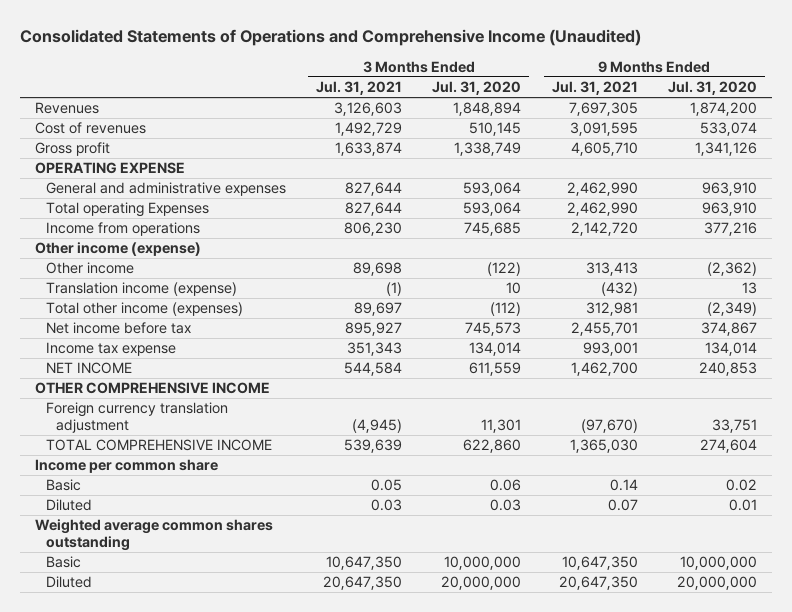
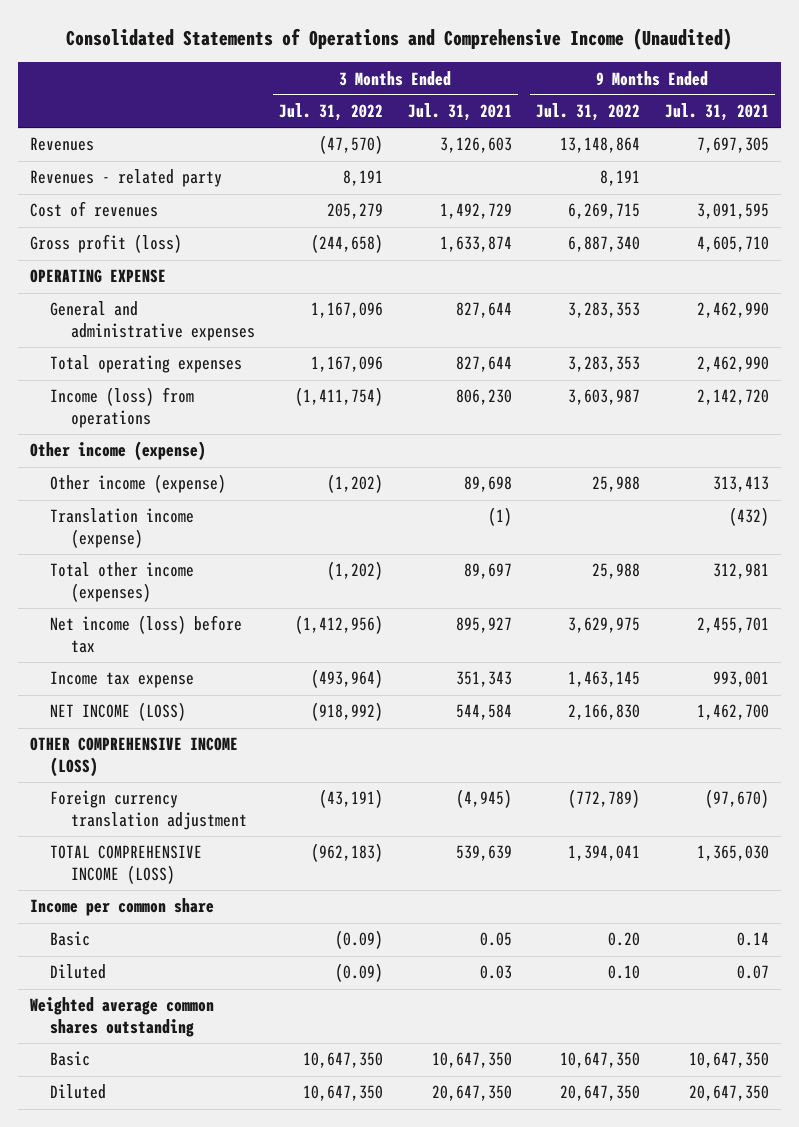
[432,81,522,96] Jul. 31, 2020 -> none
[668,81,758,96] Jul. 31, 2020 -> none
none -> [279,103,384,122] Jul. 31, 2022
none -> [536,103,641,122] Jul. 31, 2022
none -> [30,169,223,188] Revenues - related party
[35,142,111,157] Gross profit -> [30,234,183,254] Gross profit (loss)
[45,202,209,218] Total operating Expenses -> [50,355,243,374] Total operating expenses
[45,222,200,237] Income from operations -> [50,387,195,429] Income (loss) from operations
[45,262,134,275] Other income -> [50,474,227,494] Other income (expense)
[45,322,191,335] Net income before tax -> [50,615,243,654] Net income (loss) before tax
[45,362,132,375] NET INCOME -> [50,702,187,722] NET INCOME (LOSS)
[35,382,271,395] OTHER COMPREHENSIVE INCOME -> [30,737,239,778] OTHER COMPREHENSIVE INCOME (LOSS)
[45,439,272,452] TOTAL COMPREHENSIVE INCOME -> [50,845,203,885] TOTAL COMPREHENSIVE INCOME (LOSS)

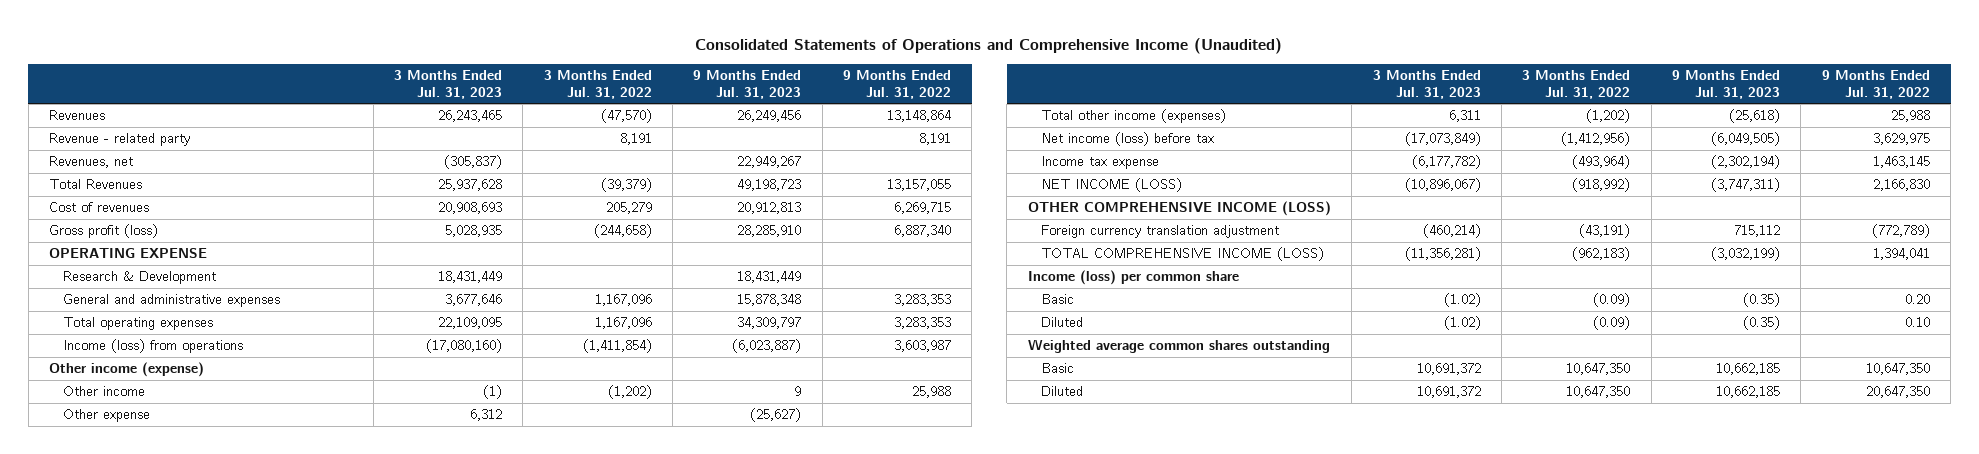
[407,103,512,122] Jul. 31, 2021 -> none
[664,103,769,122] Jul. 31, 2021 -> none
none -> [393,70,502,99] 3 Months Ended Jul. 31, 2023
none -> [693,70,802,99] 9 Months Ended Jul. 31, 2023
[30,169,223,188] Revenues - related party -> [49,133,191,147] Revenue - related party
none -> [49,156,134,169] Revenues, net
none -> [49,179,143,190] Total Revenues
none -> [62,271,216,285] Research & Development
[295,387,384,407] (1,411,754) -> [582,339,652,354] (1,411,854)
[50,508,195,549] Translation income (expense) -> none
[50,474,227,494] Other income (expense) -> [62,386,145,397] Other income
none -> [62,409,150,423] Other expense
[30,898,215,917] Income per common share -> [1027,270,1239,286] Income (loss) per common share

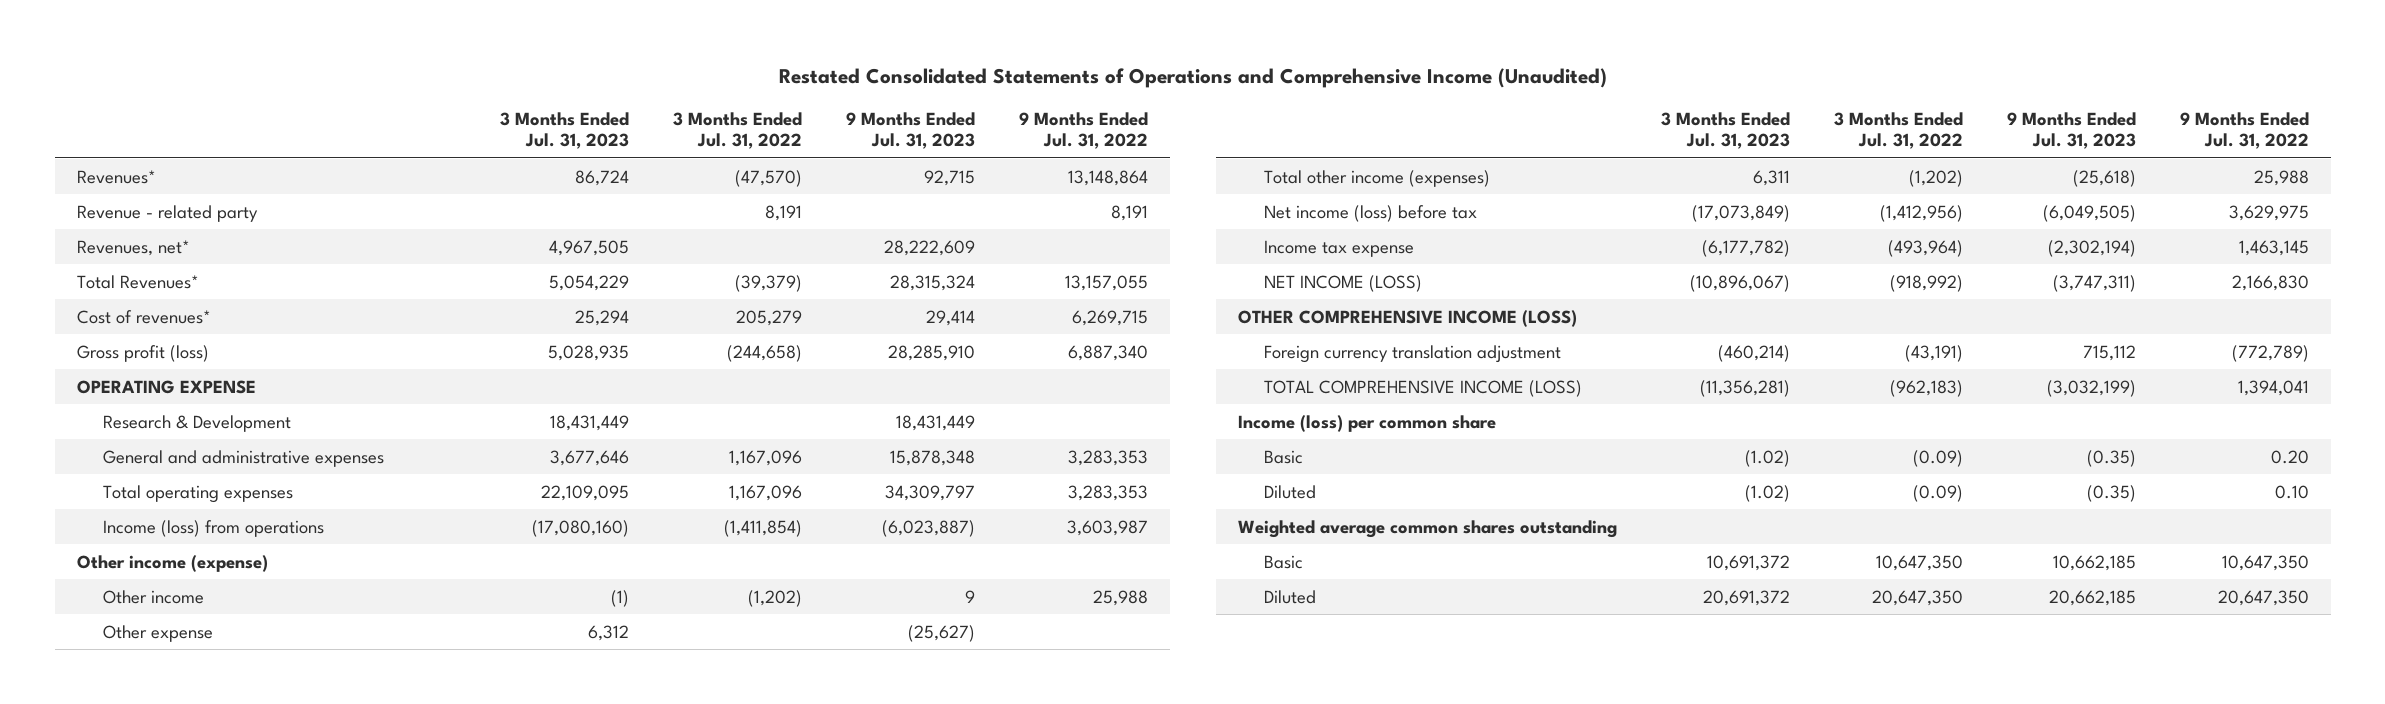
[695,38,1283,55] Consolidated Statements of Operations and Comprehensive Income (Unaudited) -> [778,67,1607,88] Restated Consolidated Statements of Operations and Comprehensive Income (Unaudited)
[49,110,106,121] Revenues -> [76,169,156,184] Revenues*
[437,110,502,123] 26,243,465 -> [574,169,629,186] 86,724
[737,110,802,123] 26,249,456 -> [923,169,975,186] 92,715
[49,156,134,169] Revenues, net -> [76,239,190,256] Revenues, net*
[443,155,502,170] (305,837) -> [548,239,629,256] 4,967,505
[737,156,802,169] 22,949,267 -> [883,239,975,256] 28,222,609
[49,179,143,190] Total Revenues -> [76,274,199,289] Total Revenues*
[437,179,502,192] 25,937,628 -> [548,274,629,291] 5,054,229
[737,179,802,192] 49,198,723 -> [889,274,975,291] 28,315,324
[49,202,150,213] Cost of revenues -> [76,309,211,324] Cost of revenues*
[437,202,502,215] 20,908,693 -> [574,309,629,326] 25,294
[737,202,802,215] 20,912,813 -> [925,309,975,326] 29,414
[1416,386,1481,399] 10,691,372 -> [1702,589,1790,606] 20,691,372
[1566,386,1631,399] 10,647,350 -> [1871,589,1963,606] 20,647,350
[1716,386,1781,399] 10,662,185 -> [2048,589,2136,606] 20,662,185

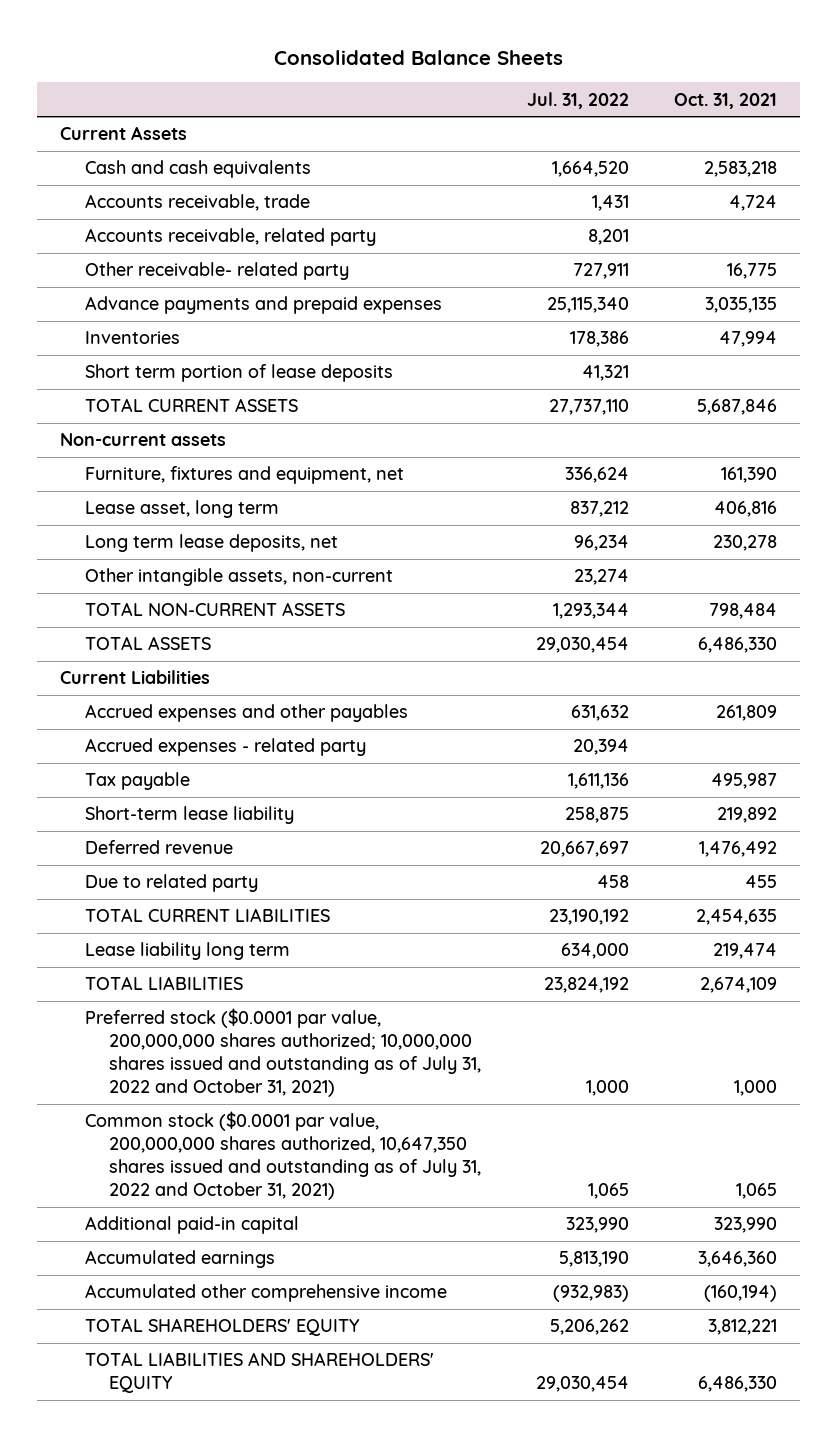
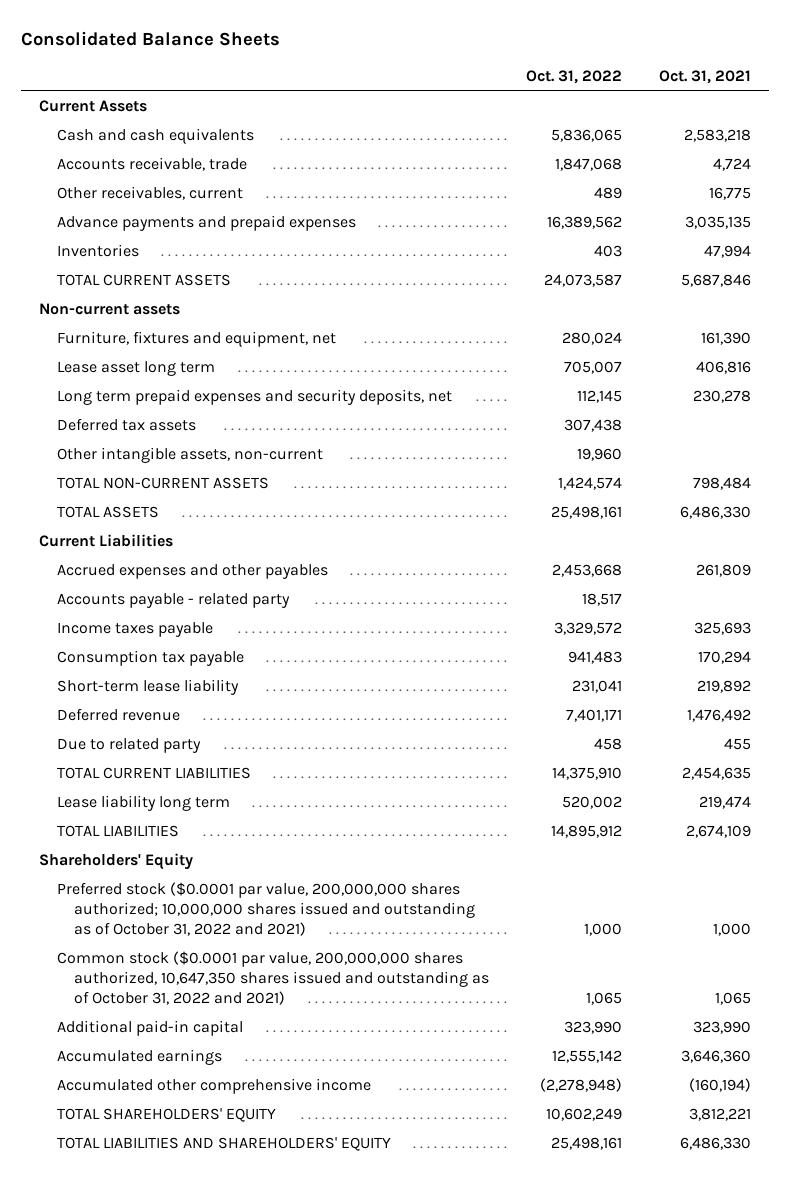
[526,91,629,109] Jul. 31, 2022 -> none
none -> [525,69,622,84] Oct. 31, 2022
[84,228,376,247] Accounts receivable, related party -> none
[84,262,349,281] Other receivable- related party -> [56,185,243,200] Other receivables, current
[84,364,393,383] Short term portion of lease deposits -> none
[84,500,279,519] Lease asset, long term -> [56,360,215,376] Lease asset long term
[84,534,338,553] Long term lease deposits, net -> [56,388,452,405] Long term prepaid expenses and security deposits, net
none -> [56,417,196,431] Deferred tax assets
[84,738,366,757] Accrued expenses - related party -> [56,592,290,608] Accounts payable - related party
[84,772,190,791] Tax payable -> [56,621,213,637] Income taxes payable
[711,773,778,790] 495,987 -> [693,621,751,635] 325,693
none -> [56,649,244,666] Consumption tax payable
none -> [39,852,194,870] Shareholders' Equity
[84,1008,482,1097] Preferred stock ($0.0001 par value, 200,000,000 shares authorized; 10,000,000 shares issued and outstanding as of July 31, 2022 and October 31, 2021) -> [56,881,475,936] Preferred stock ($0.0001 par value, 200,000,000 shares authorized; 10,000,000 shares issued and outstanding as of October 31, 2022 and 2021)
[84,1111,482,1200] Common stock ($0.0001 par value, 200,000,000 shares authorized, 10,647,350 shares issued and outstanding as of July 31, 2022 and October 31, 2021) -> [56,950,489,1005] Common stock ($0.0001 par value, 200,000,000 shares authorized, 10,647,350 shares issued and outstanding as of October 31, 2022 and 2021)

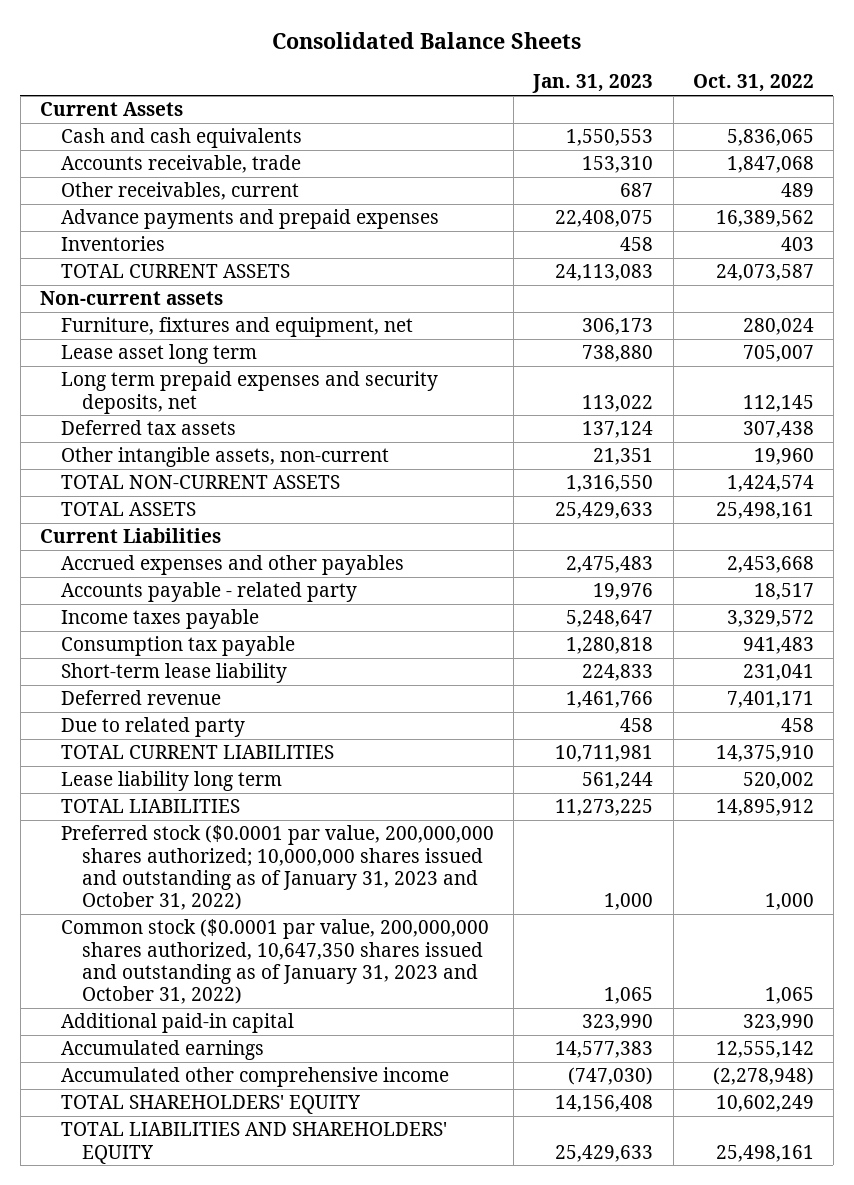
[658,69,751,84] Oct. 31, 2021 -> none
none -> [532,74,654,94] Jan. 31, 2023
[39,852,194,870] Shareholders' Equity -> none
[56,881,475,936] Preferred stock ($0.0001 par value, 200,000,000 shares authorized; 10,000,000 shares issued and outstanding as of October 31, 2022 and 2021) -> [61,825,495,911] Preferred stock ($0.0001 par value, 200,000,000 shares authorized; 10,000,000 shares issued and outstanding as of January 31, 2023 and October 31, 2022)
[56,950,489,1005] Common stock ($0.0001 par value, 200,000,000 shares authorized, 10,647,350 shares issued and outstanding as of October 31, 2022 and 2021) -> [61,919,490,1005] Common stock ($0.0001 par value, 200,000,000 shares authorized, 10,647,350 shares issued and outstanding as of January 31, 2023 and October 31, 2022)

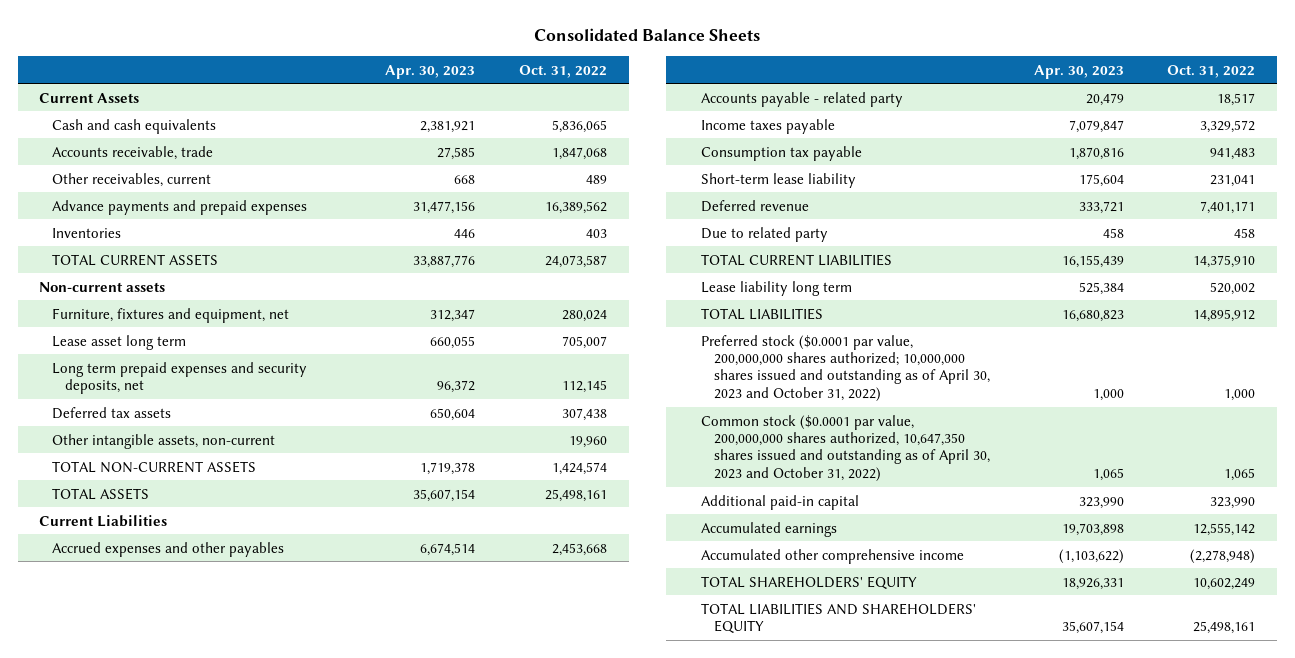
[532,74,654,94] Jan. 31, 2023 -> none
none -> [385,64,476,79] Apr. 30, 2023
[61,825,495,911] Preferred stock ($0.0001 par value, 200,000,000 shares authorized; 10,000,000 shares issued and outstanding as of January 31, 2023 and October 31, 2022) -> [701,334,990,402] Preferred stock ($0.0001 par value, 200,000,000 shares authorized; 10,000,000 shares issued and outstanding as of April 30, 2023 and October 31, 2022)
[61,919,490,1005] Common stock ($0.0001 par value, 200,000,000 shares authorized, 10,647,350 shares issued and outstanding as of January 31, 2023 and October 31, 2022) -> [701,414,990,482] Common stock ($0.0001 par value, 200,000,000 shares authorized, 10,647,350 shares issued and outstanding as of April 30, 2023 and October 31, 2022)

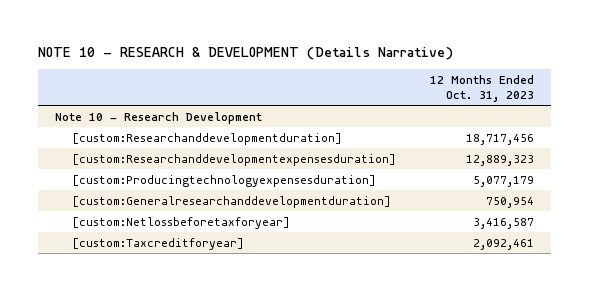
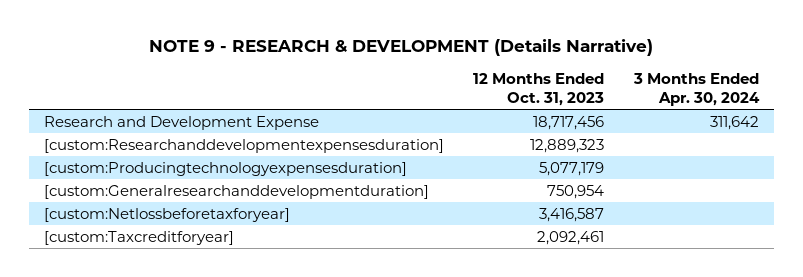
[38,46,454,60] NOTE 10 - RESEARCH & DEVELOPMENT (Details Narrative) -> [149,39,654,57] NOTE 9 - RESEARCH & DEVELOPMENT (Details Narrative)
none -> [632,72,760,106] 3 Months Ended Apr. 30, 2024
[55,111,263,124] Note 10 - Research Development -> none
[72,132,343,145] [custom:Researchanddevelopmentduration] -> [43,115,319,130] Research and Development Expense

